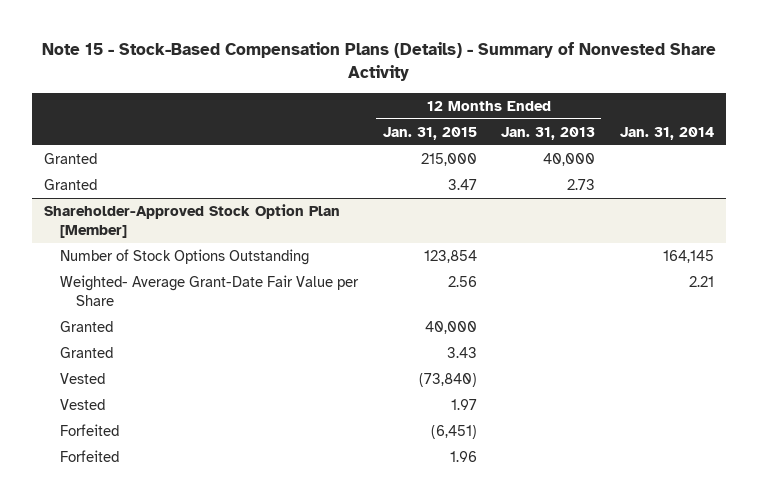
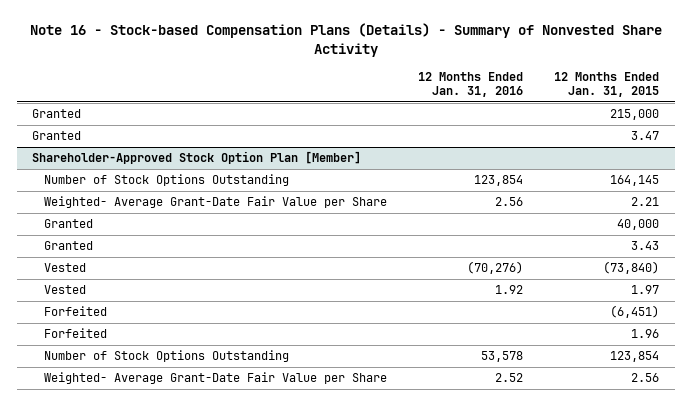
[41,41,716,81] Note 15 - Stock-Based Compensation Plans (Details) - Summary of Nonvested Share Activity -> [29,23,662,57] Note 16 - Stock-based Compensation Plans (Details) - Summary of Nonvested Share Activity
[501,126,596,140] Jan. 31, 2013 -> none
[619,126,714,140] Jan. 31, 2014 -> none
none -> [418,72,524,98] 12 Months Ended Jan. 31, 2016
none -> [43,174,289,187] Number of Stock Options Outstanding
none -> [43,196,387,209] Weighted- Average Grant-Date Fair Value per Share
[59,249,309,266] Number of Stock Options Outstanding -> [43,350,289,363] Number of Stock Options Outstanding
[59,275,359,307] Weighted- Average Grant-Date Fair Value per Share -> [43,372,387,385] Weighted- Average Grant-Date Fair Value per Share

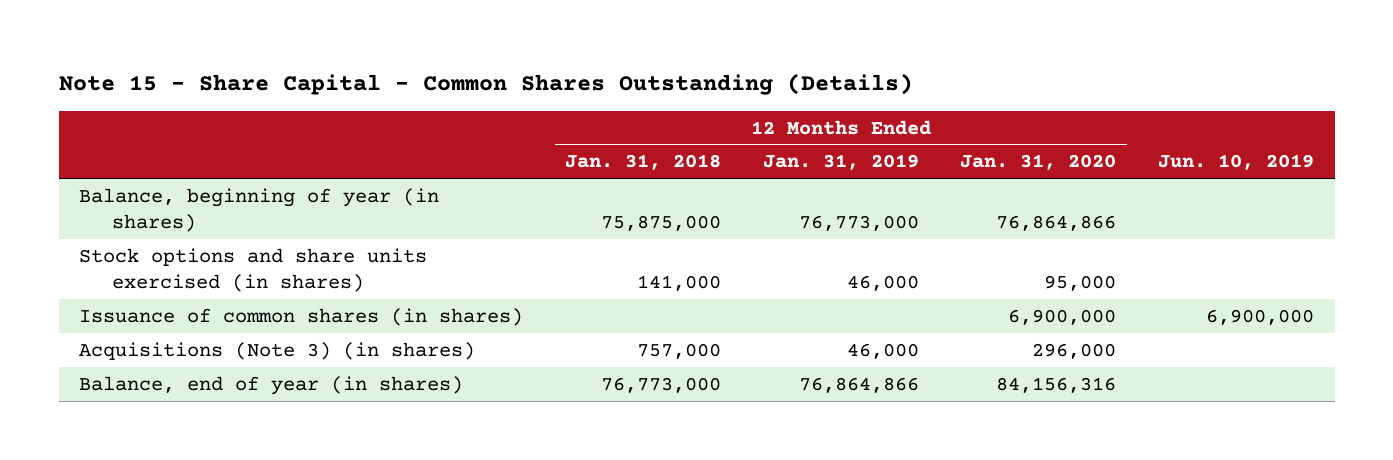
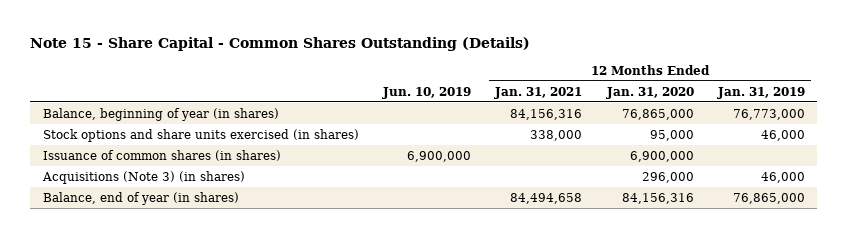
[565,154,722,171] Jan. 31, 2018 -> none
none -> [494,86,583,99] Jan. 31, 2021
[996,214,1117,231] 76,864,866 -> [621,108,694,120] 76,865,000
[798,376,919,393] 76,864,866 -> [733,192,806,204] 76,865,000

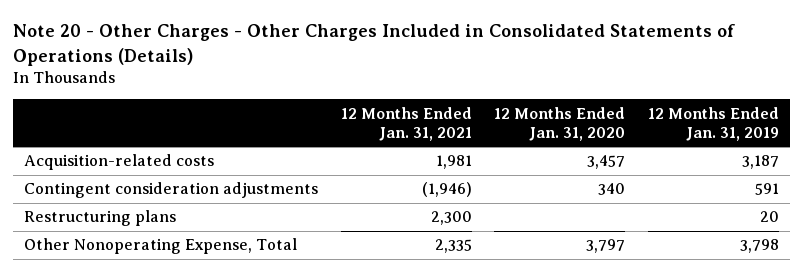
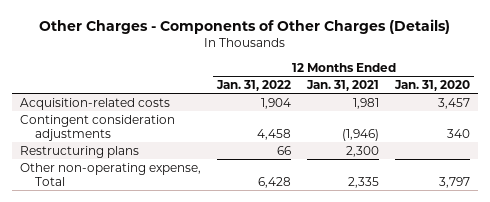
[12,24,735,66] Note 20 - Other Charges - Other Charges Included in Consolidated Statements of Operations (Details) -> [39,18,451,34] Other Charges - Components of Other Charges (Details)
[647,106,779,141] 12 Months Ended Jan. 31, 2019 -> none
none -> [216,80,292,92] Jan. 31, 2022
[24,238,298,255] Other Nonoperating Expense, Total -> [20,162,202,187] Other non-operating expense, Total

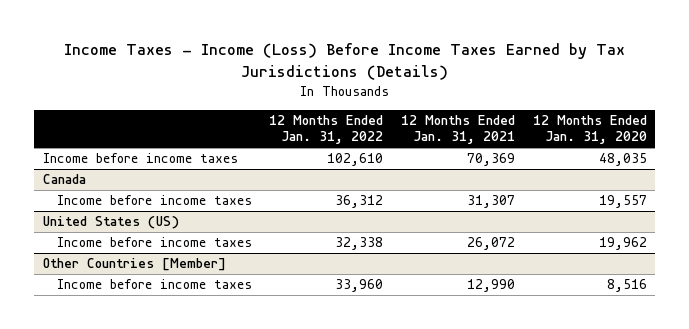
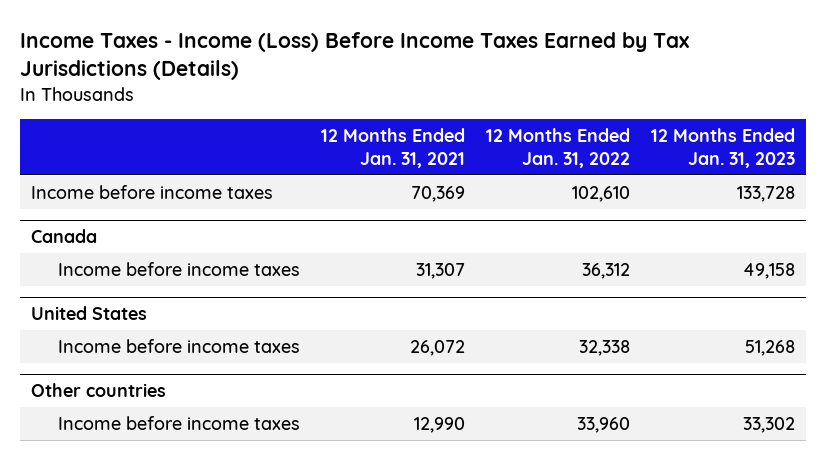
[532,114,647,145] 12 Months Ended Jan. 31, 2020 -> none
none -> [651,127,796,169] 12 Months Ended Jan. 31, 2023
[42,216,179,230] United States (US) -> [30,306,147,321] United States
[42,258,226,272] Other Countries [Member] -> [30,383,166,398] Other countries

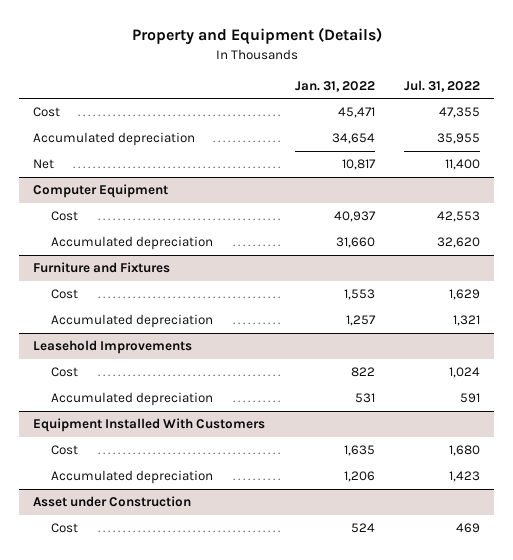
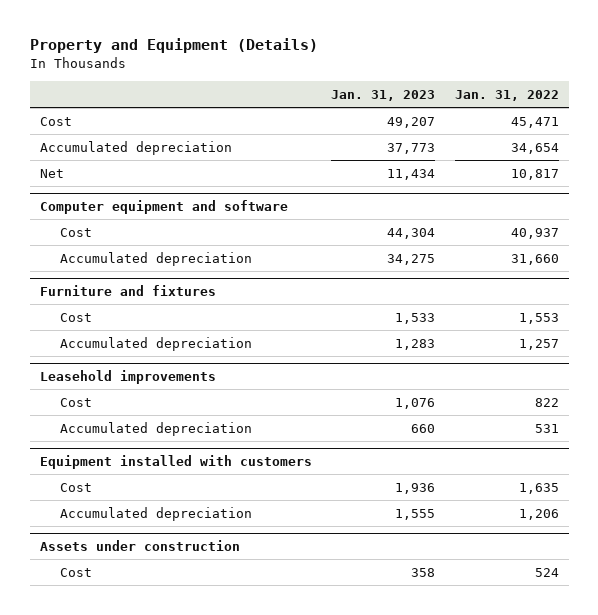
[403,79,480,92] Jul. 31, 2022 -> none
none -> [331,90,436,102] Jan. 31, 2023
[33,184,169,199] Computer Equipment -> [39,200,288,215] Computer equipment and software
[33,262,171,274] Furniture and Fixtures -> [39,285,216,297] Furniture and fixtures
[33,340,193,355] Leasehold Improvements -> [39,370,216,385] Leasehold improvements
[33,418,266,433] Equipment Installed With Customers -> [39,455,312,470] Equipment installed with customers
[33,496,192,508] Asset under Construction -> [39,540,240,552] Assets under construction

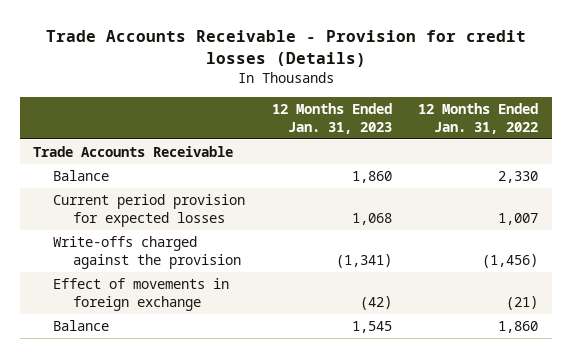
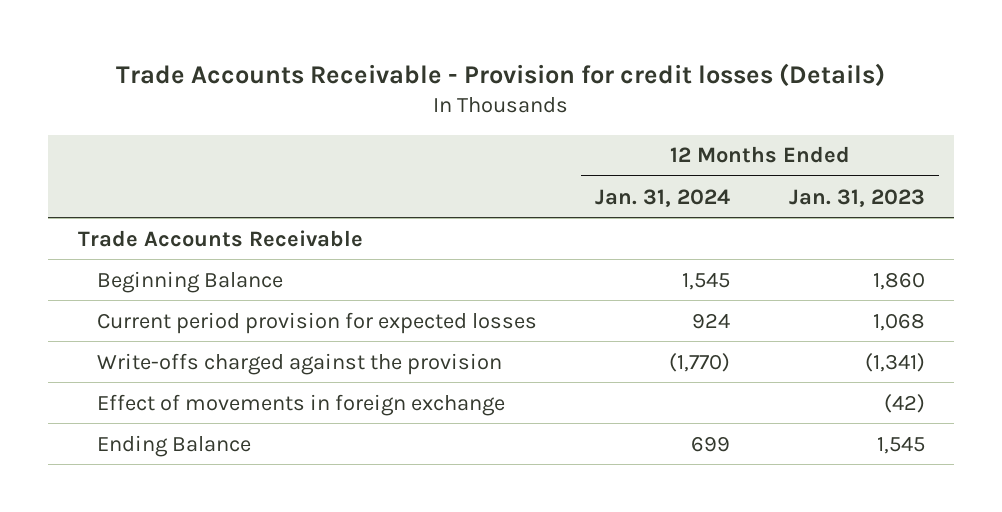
[418,103,539,134] 12 Months Ended Jan. 31, 2022 -> none
none -> [595,188,731,207] Jan. 31, 2024
[53,170,110,182] Balance -> [96,270,283,293] Beginning Balance
[53,320,110,332] Balance -> [96,434,251,457] Ending Balance

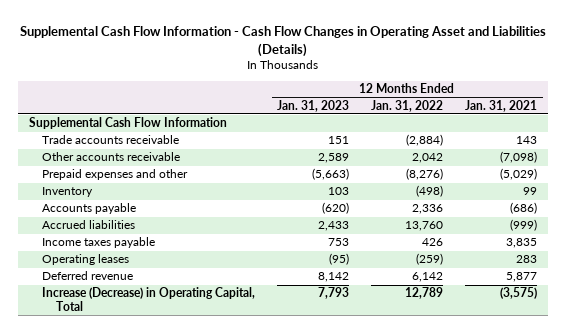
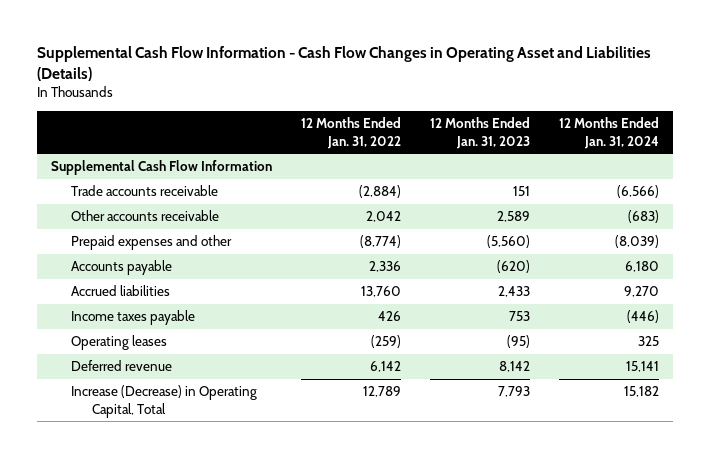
[465,99,538,112] Jan. 31, 2021 -> none
none -> [558,117,659,149] 12 Months Ended Jan. 31, 2024
[42,187,94,198] Inventory -> none
[312,168,350,181] (5,663) -> [486,235,530,249] (5,560)
[406,168,444,181] (8,276) -> [360,235,402,249] (8,774)

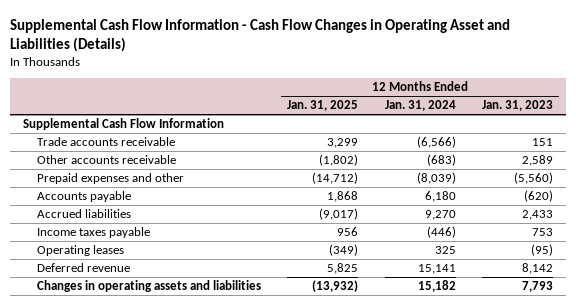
[301,117,402,149] 12 Months Ended Jan. 31, 2022 -> none
none -> [287,100,359,112] Jan. 31, 2025
[71,385,258,418] Increase (Decrease) in Operating Capital, Total -> [36,280,261,293] Changes in operating assets and liabilities

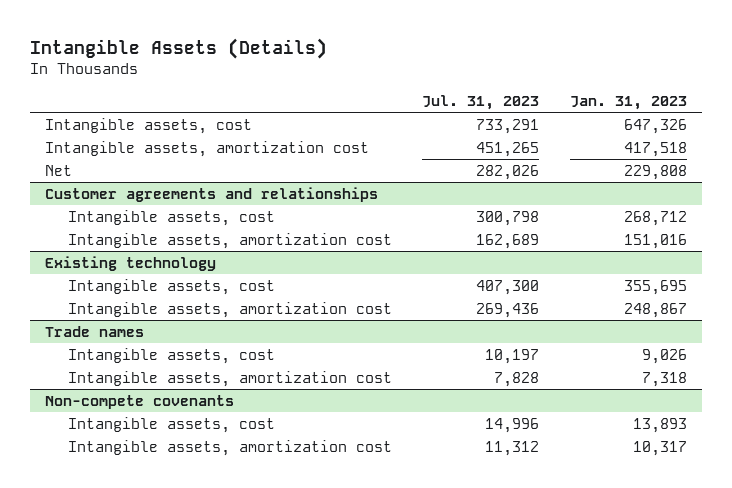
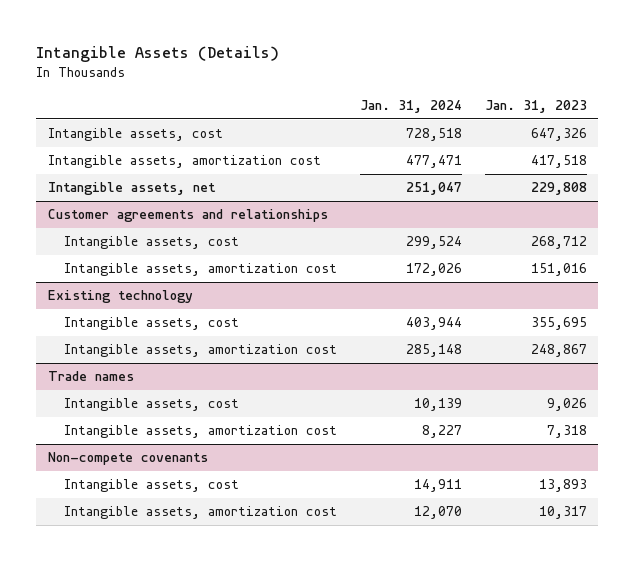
[422,94,540,110] Jul. 31, 2023 -> none
none -> [360,99,463,113] Jan. 31, 2024
[45,164,73,176] Net -> [47,182,216,196] Intangible assets, net

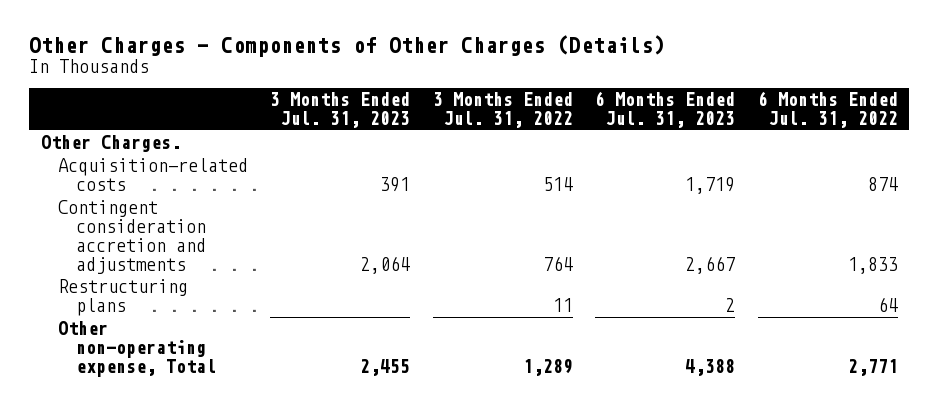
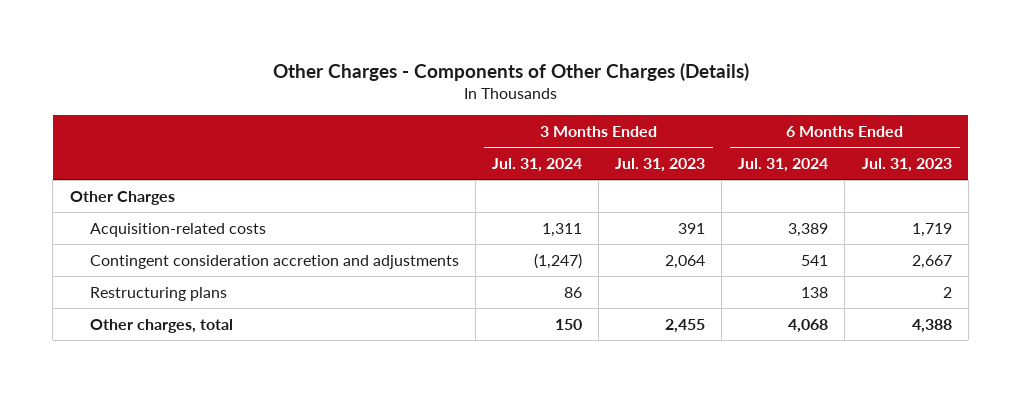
[432,92,573,129] 3 Months Ended Jul. 31, 2022 -> none
[757,91,898,129] 6 Months Ended Jul. 31, 2022 -> none
none -> [491,157,582,172] Jul. 31, 2024
none -> [738,157,829,172] Jul. 31, 2024
[40,135,181,153] Other Charges. -> [69,190,175,205] Other Charges
[58,321,216,377] Other non-operating expense, Total -> [89,318,233,333] Other charges, total

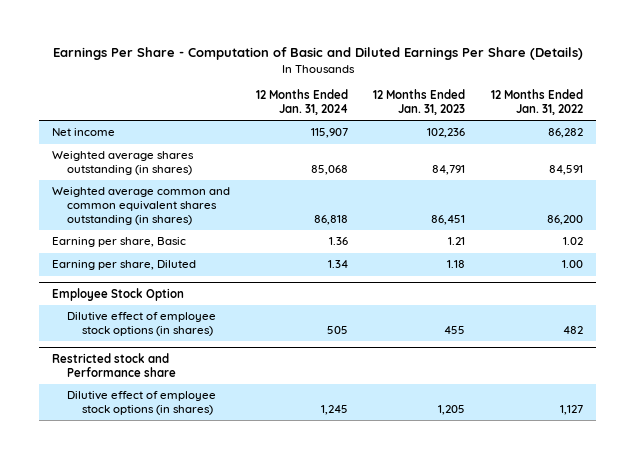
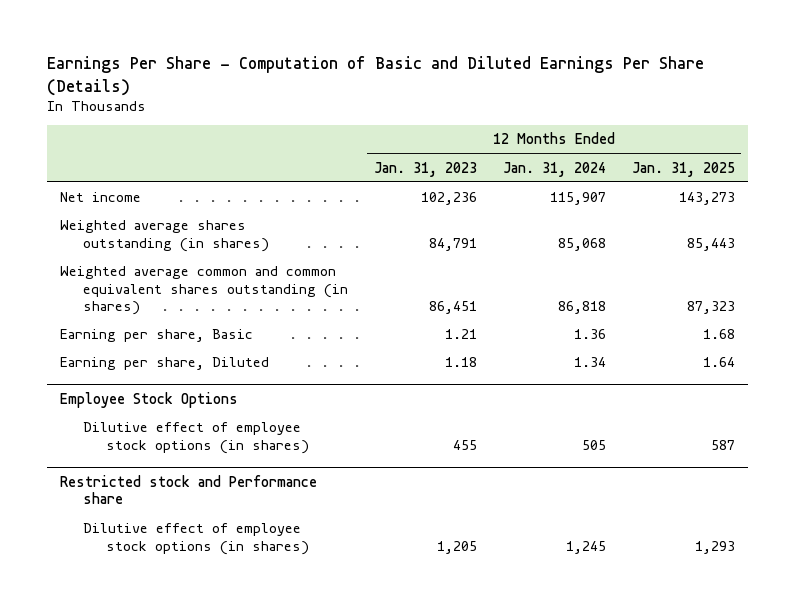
[490,89,583,116] 12 Months Ended Jan. 31, 2022 -> none
none -> [631,161,735,177] Jan. 31, 2025
[52,288,185,302] Employee Stock Option -> [60,391,239,408] Employee Stock Options

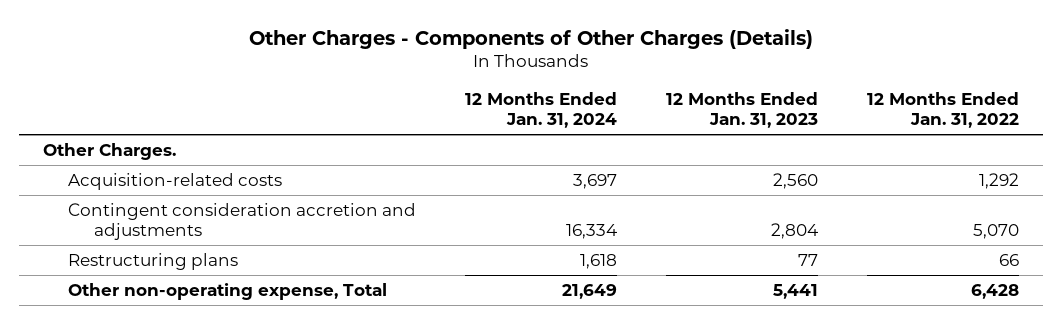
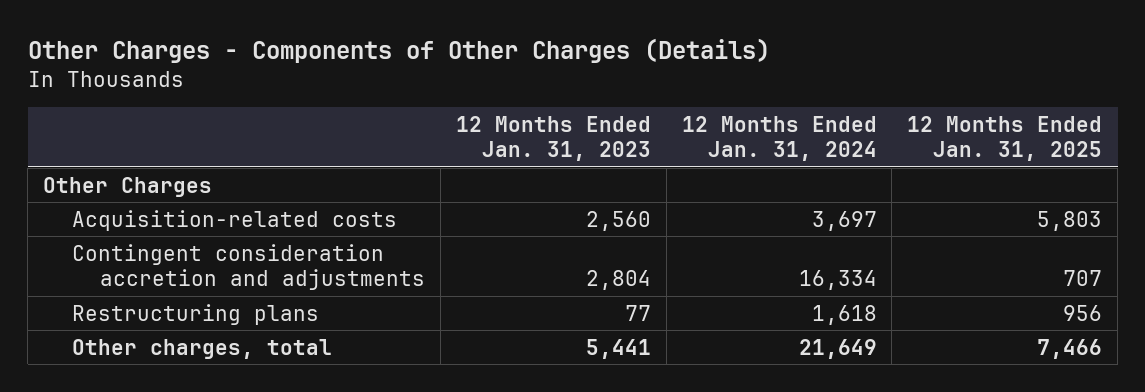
[866,91,1019,129] 12 Months Ended Jan. 31, 2022 -> none
none -> [907,115,1103,162] 12 Months Ended Jan. 31, 2025
[43,142,177,160] Other Charges. -> [43,176,213,197] Other Charges
[68,282,388,300] Other non-operating expense, Total -> [71,338,332,359] Other charges, total

